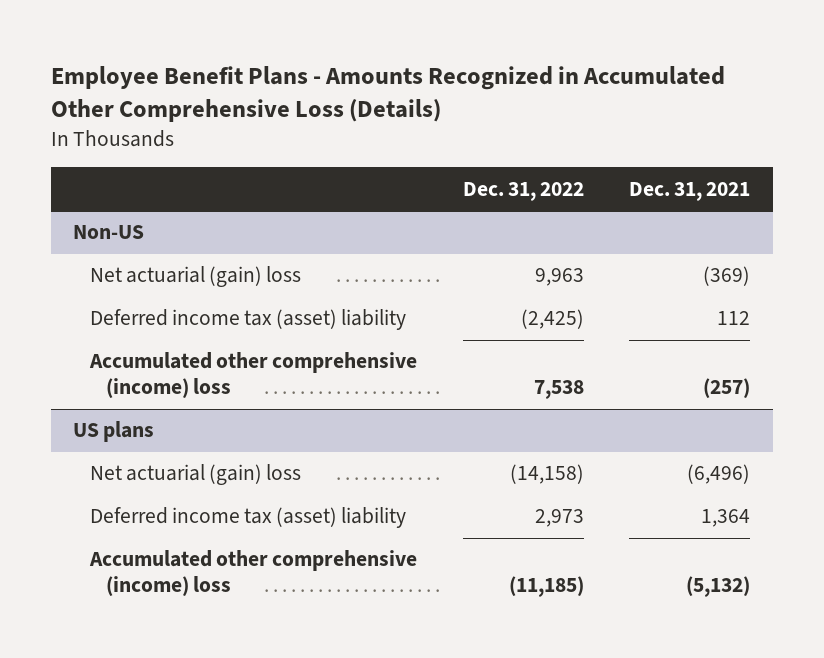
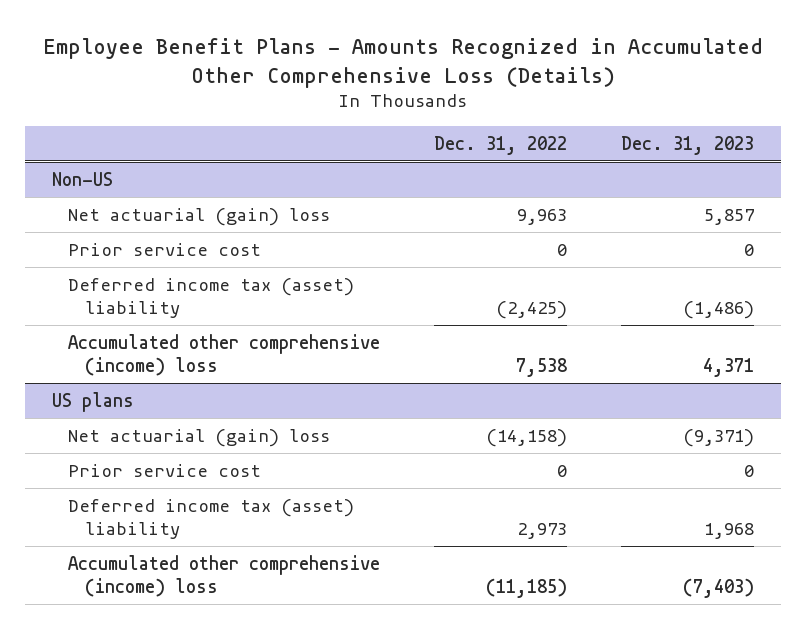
[629,181,751,201] Dec. 31, 2021 -> none
none -> [620,135,754,155] Dec. 31, 2023
none -> [68,242,262,256] Prior service cost
none -> [68,463,262,477] Prior service cost

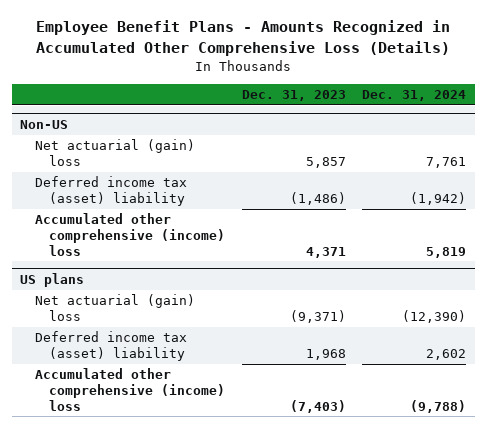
[434,135,568,155] Dec. 31, 2022 -> none
none -> [362,90,467,102] Dec. 31, 2024
[68,242,262,256] Prior service cost -> none
[68,463,262,477] Prior service cost -> none

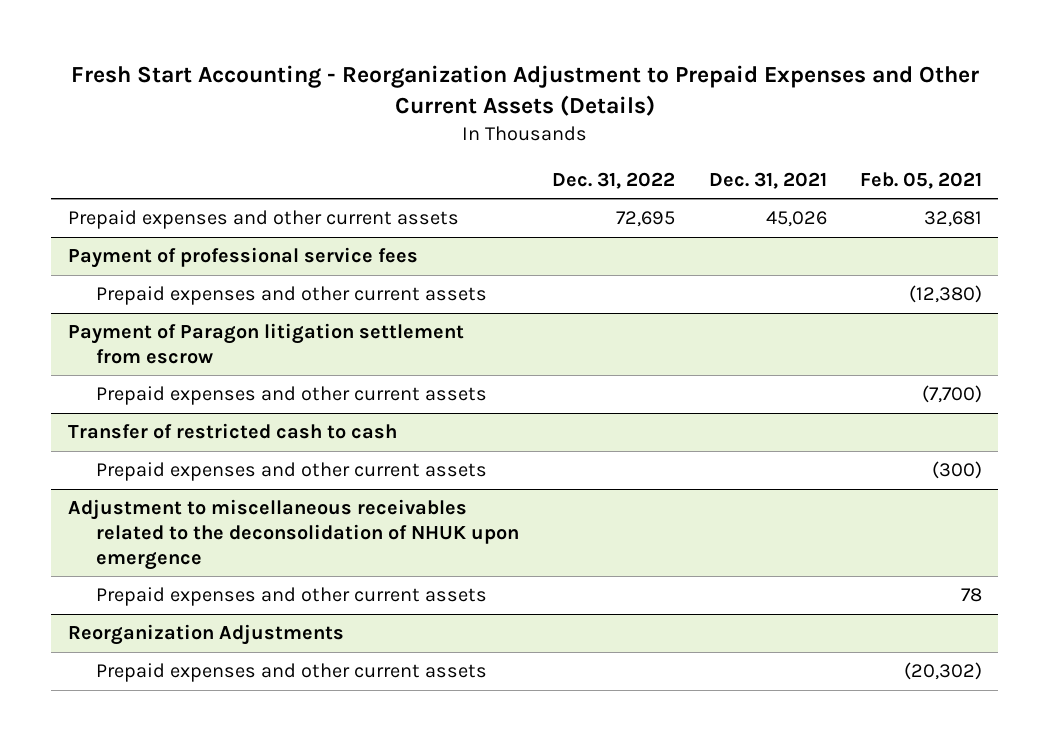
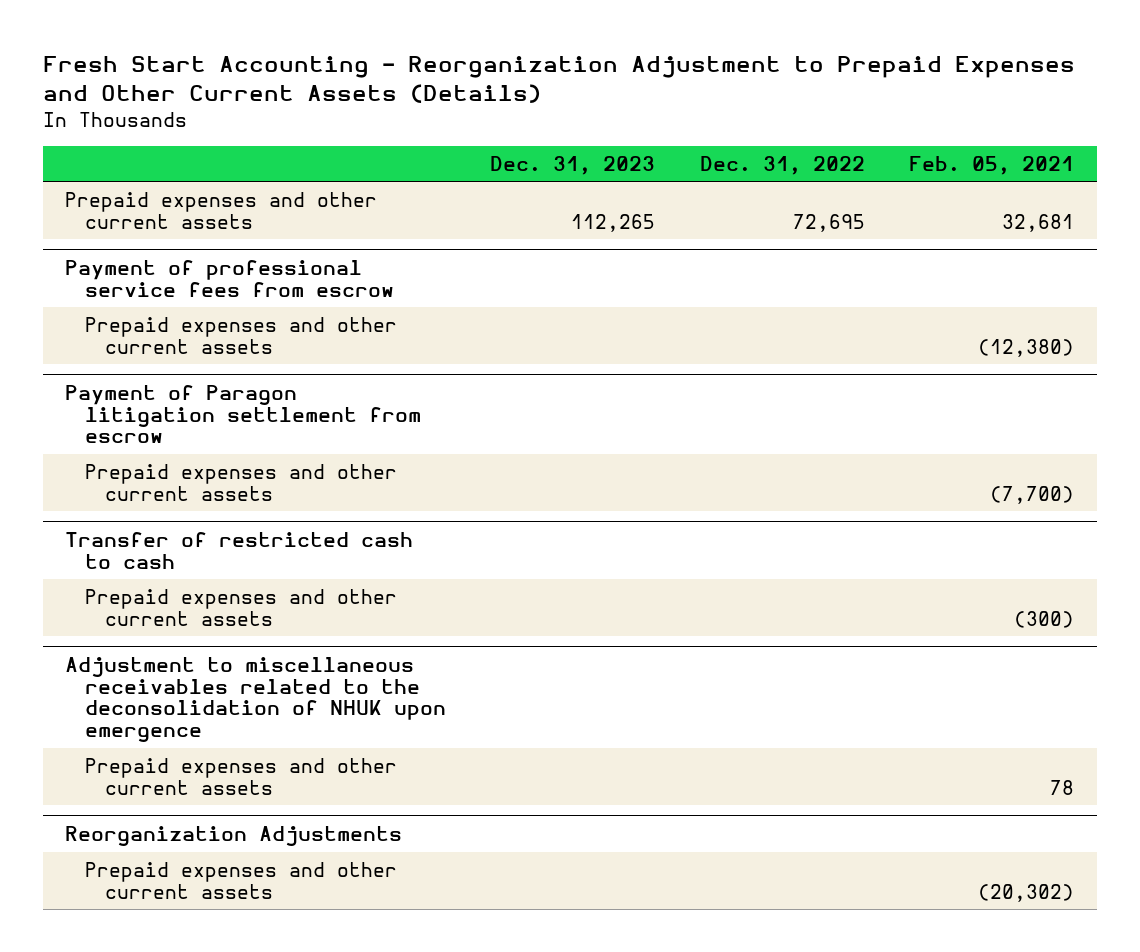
[708,171,827,189] Dec. 31, 2021 -> none
none -> [490,155,656,175] Dec. 31, 2023
[68,247,419,269] Payment of professional service fees -> [65,259,394,297] Payment of professional service fees from escrow

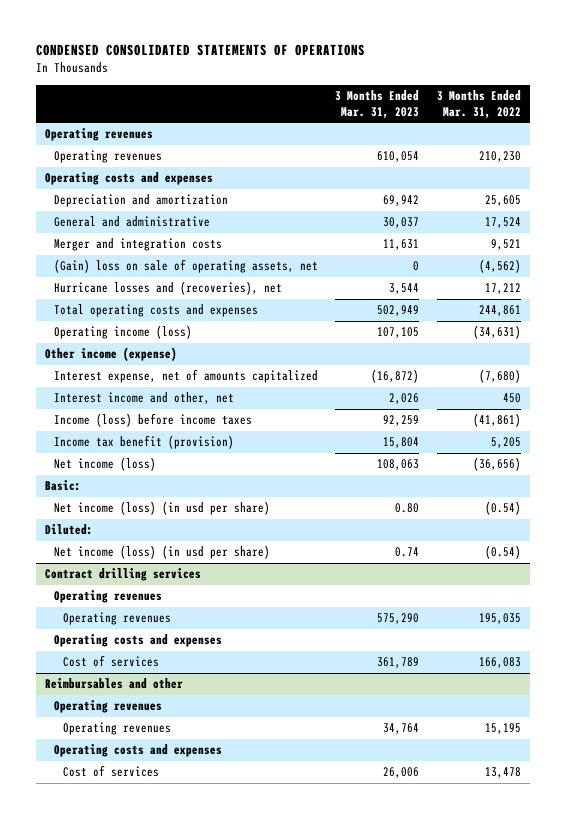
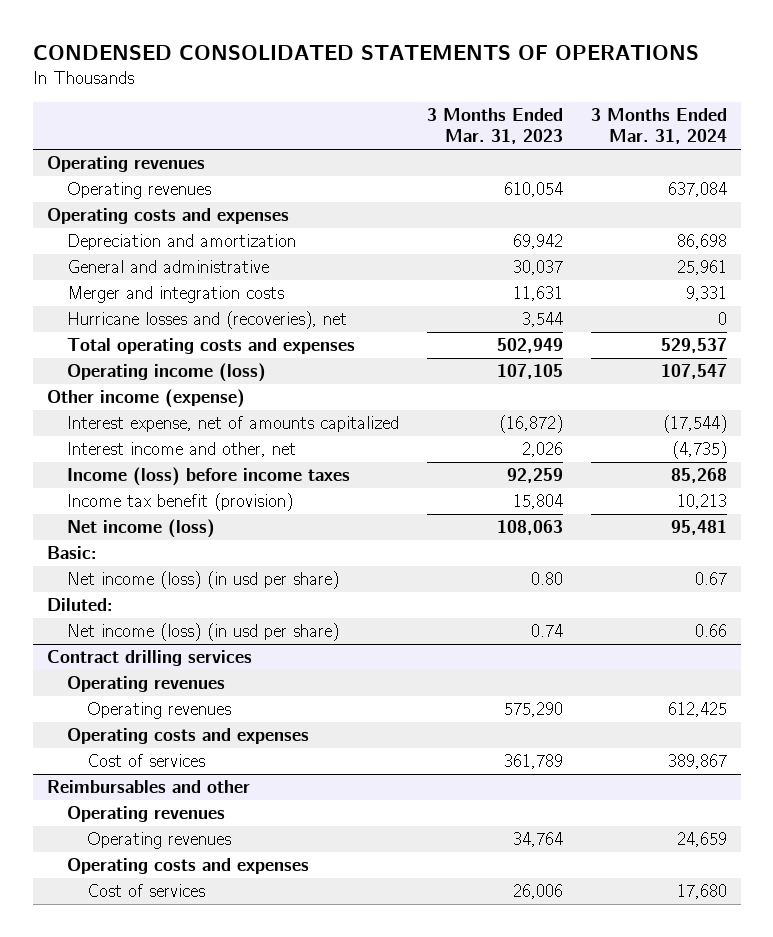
[437,89,522,119] 3 Months Ended Mar. 31, 2022 -> none
none -> [590,108,727,145] 3 Months Ended Mar. 31, 2024
[53,259,318,274] (Gain) loss on sale of operating assets, net -> none

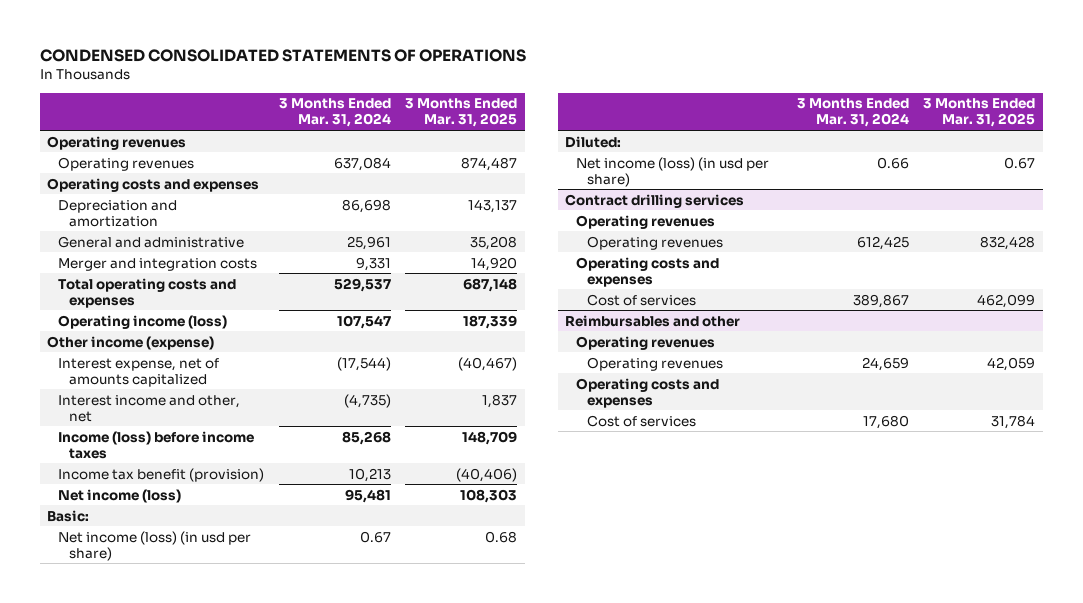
[426,108,563,145] 3 Months Ended Mar. 31, 2023 -> none
none -> [405,98,518,128] 3 Months Ended Mar. 31, 2025
[66,311,347,330] Hurricane losses and (recoveries), net -> none

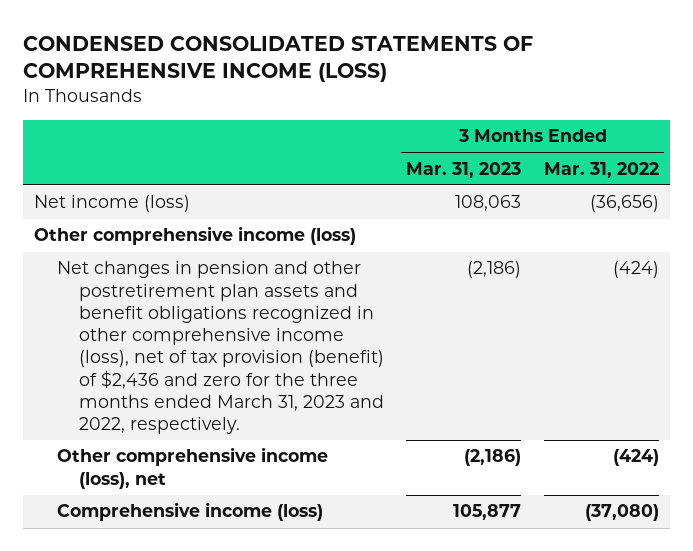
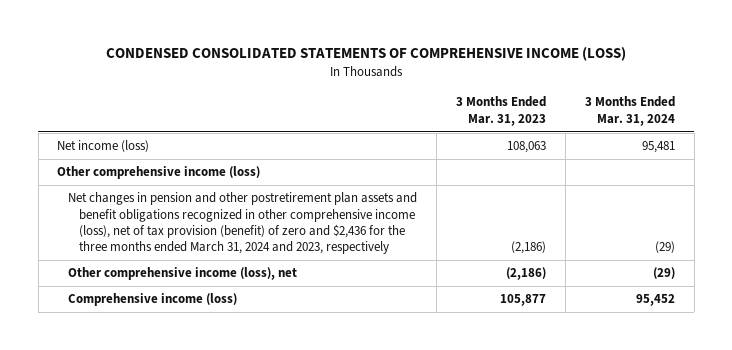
[543,161,659,178] Mar. 31, 2022 -> none
none -> [584,96,675,126] 3 Months Ended Mar. 31, 2024
[56,261,385,434] Net changes in pension and other postretirement plan assets and benefit obligations recognized in other comprehensive income (loss), net of tax provision (benefit) of $2,436 and zero for the three months ended March 31, 2023 and 2022, respectively. -> [68,192,418,255] Net changes in pension and other postretirement plan assets and benefit obligations recognized in other comprehensive income (loss), net of tax provision (benefit) of zero and $2,436 for the three months ended March 31, 2024 and 2023, respectively

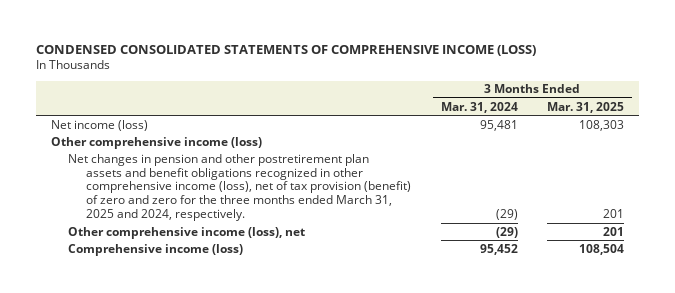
[456,96,547,126] 3 Months Ended Mar. 31, 2023 -> none
none -> [547,101,625,113] Mar. 31, 2025
[68,192,418,255] Net changes in pension and other postretirement plan assets and benefit obligations recognized in other comprehensive income (loss), net of tax provision (benefit) of zero and $2,436 for the three months ended March 31, 2024 and 2023, respectively -> [68,153,411,222] Net changes in pension and other postretirement plan assets and benefit obligations recognized in other comprehensive income (loss), net of tax provision (benefit) of zero and zero for the three months ended March 31, 2025 and 2024, respectively.

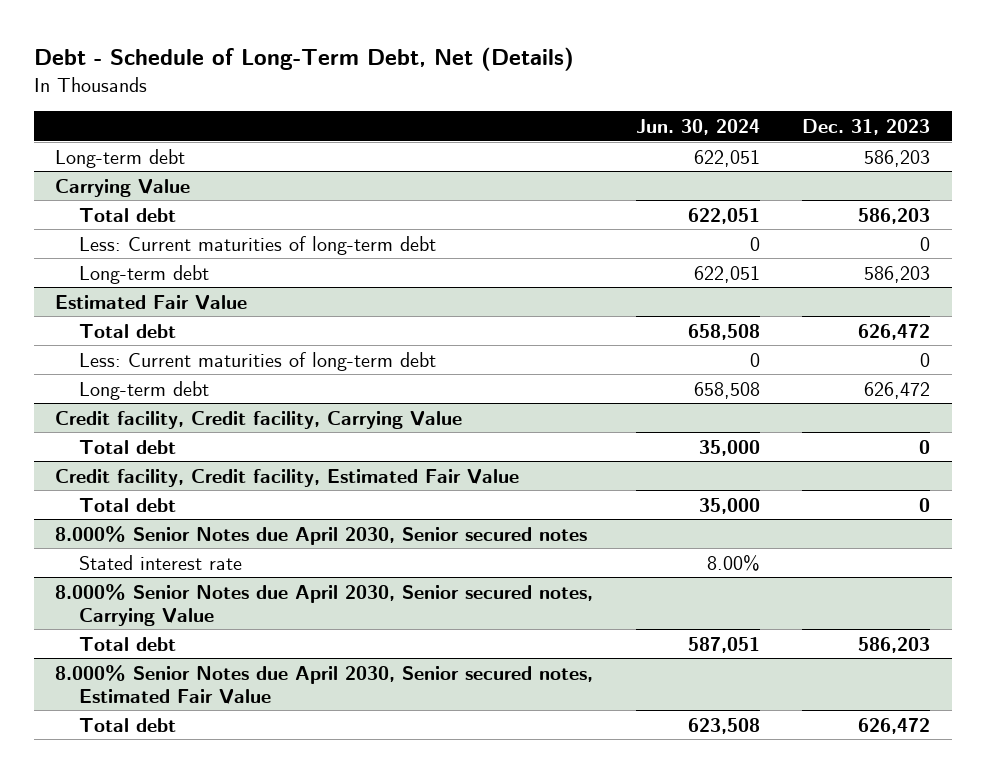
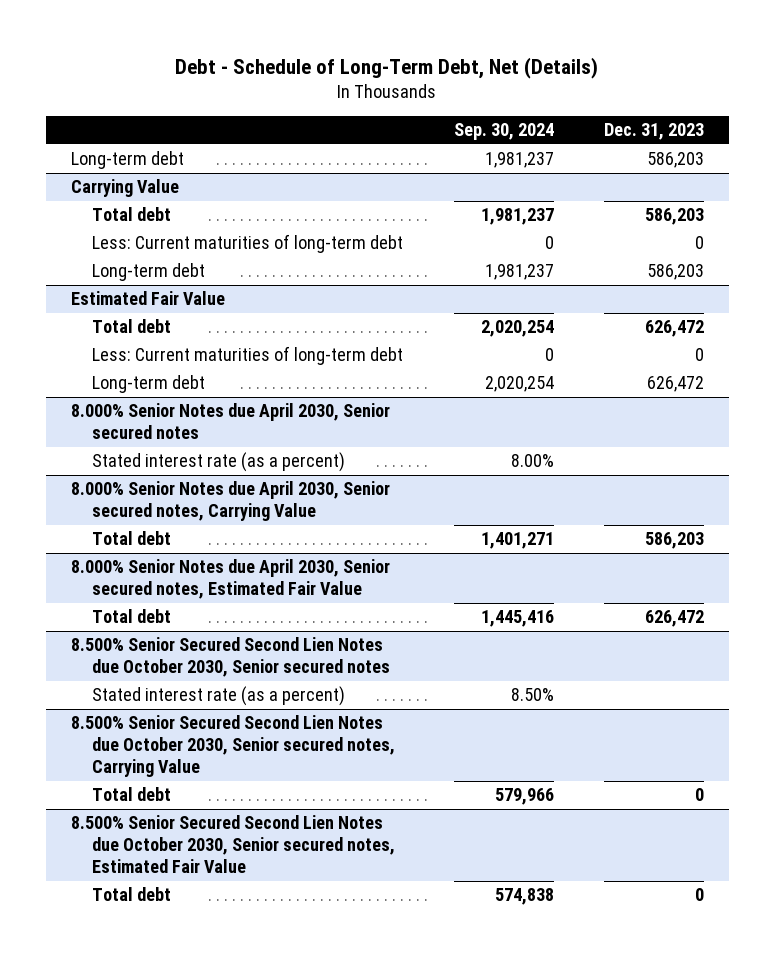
[635,119,760,136] Jun. 30, 2024 -> none
none -> [453,123,554,141] Sep. 30, 2024
[55,410,463,429] Credit facility, Credit facility, Carrying Value -> none
[79,439,177,454] Total debt -> none
[55,468,520,487] Credit facility, Credit facility, Estimated Fair Value -> none
[79,497,177,512] Total debt -> none
[79,554,243,570] Stated interest rate -> [92,452,346,473] Stated interest rate (as a percent)
none -> [70,637,391,678] 8.500% Senior Secured Second Lien Notes due October 2030, Senior secured notes
none -> [92,686,346,707] Stated interest rate (as a percent)
none -> [70,715,396,778] 8.500% Senior Secured Second Lien Notes due October 2030, Senior secured notes, Carrying Value
none -> [92,787,172,802] Total debt
none -> [70,815,396,874] 8.500% Senior Secured Second Lien Notes due October 2030, Senior secured notes, Estimated Fair Value
none -> [92,887,172,902] Total debt

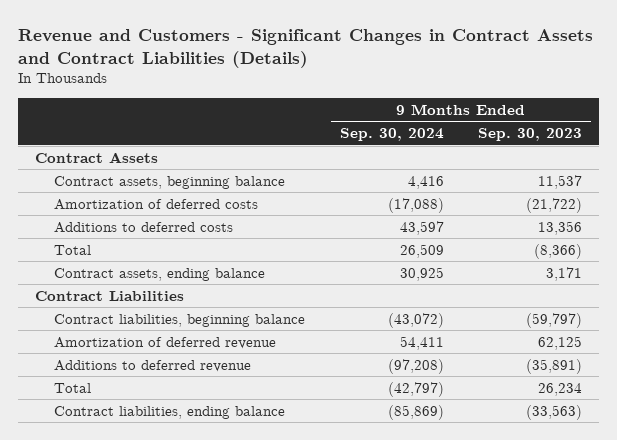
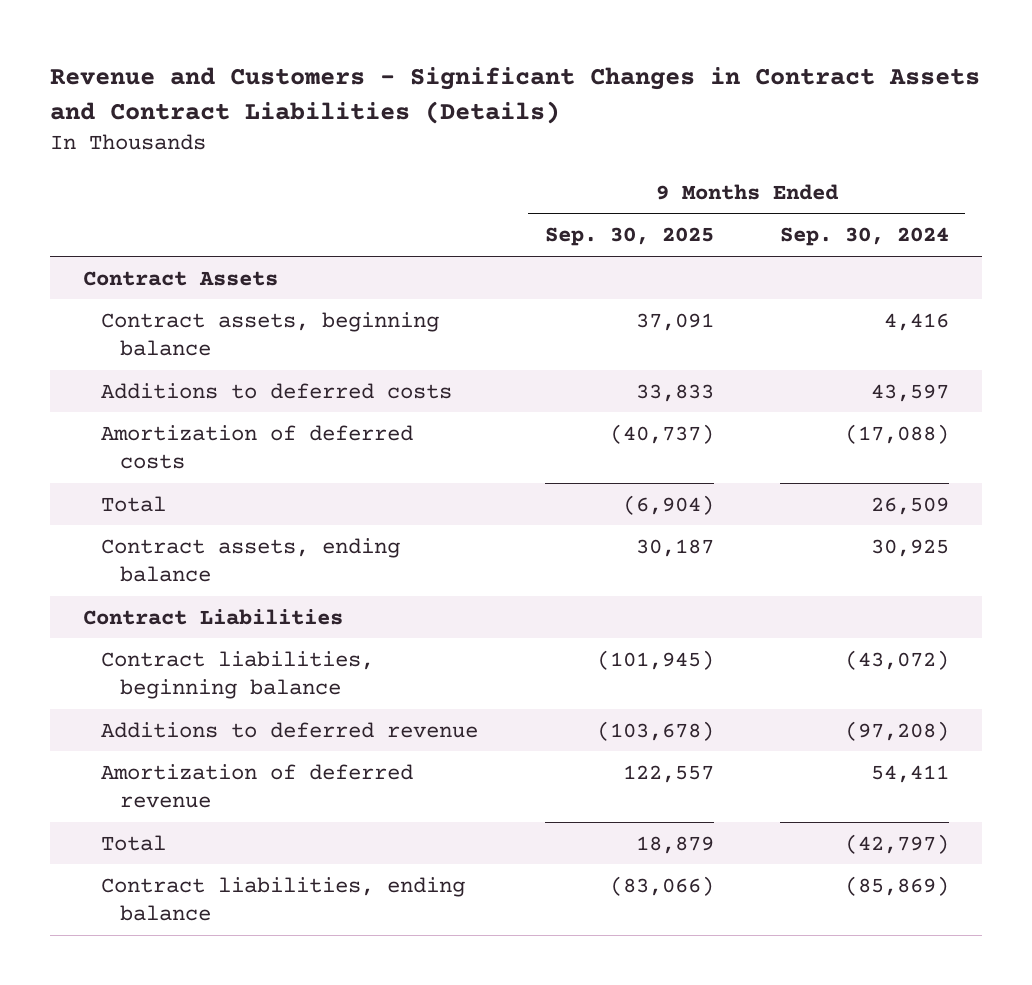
[478,128,583,142] Sep. 30, 2023 -> none
none -> [544,227,714,247] Sep. 30, 2025
[54,198,259,210] Amortization of deferred costs -> [101,424,414,470] Amortization of deferred costs
[54,336,277,349] Amortization of deferred revenue -> [101,763,414,809] Amortization of deferred revenue

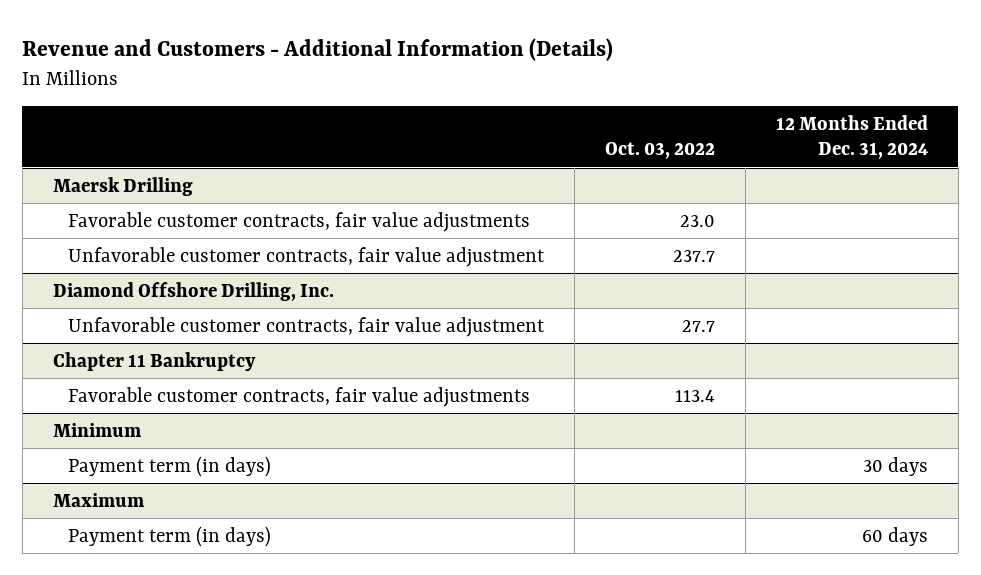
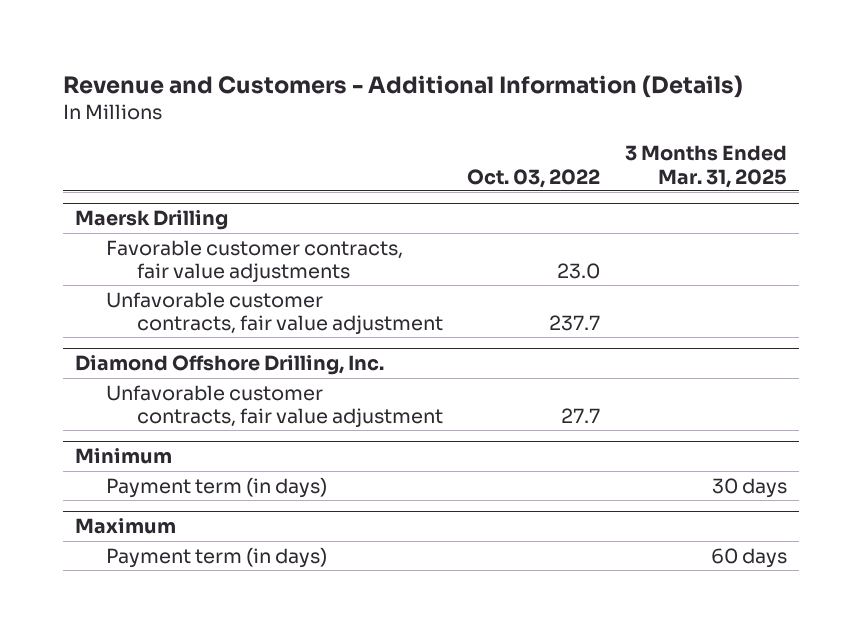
[775,114,928,160] 12 Months Ended Dec. 31, 2024 -> none
none -> [624,145,787,188] 3 Months Ended Mar. 31, 2025
[52,351,256,371] Chapter 11 Bankruptcy -> none
[67,386,530,407] Favorable customer contracts, fair value adjustments -> none

